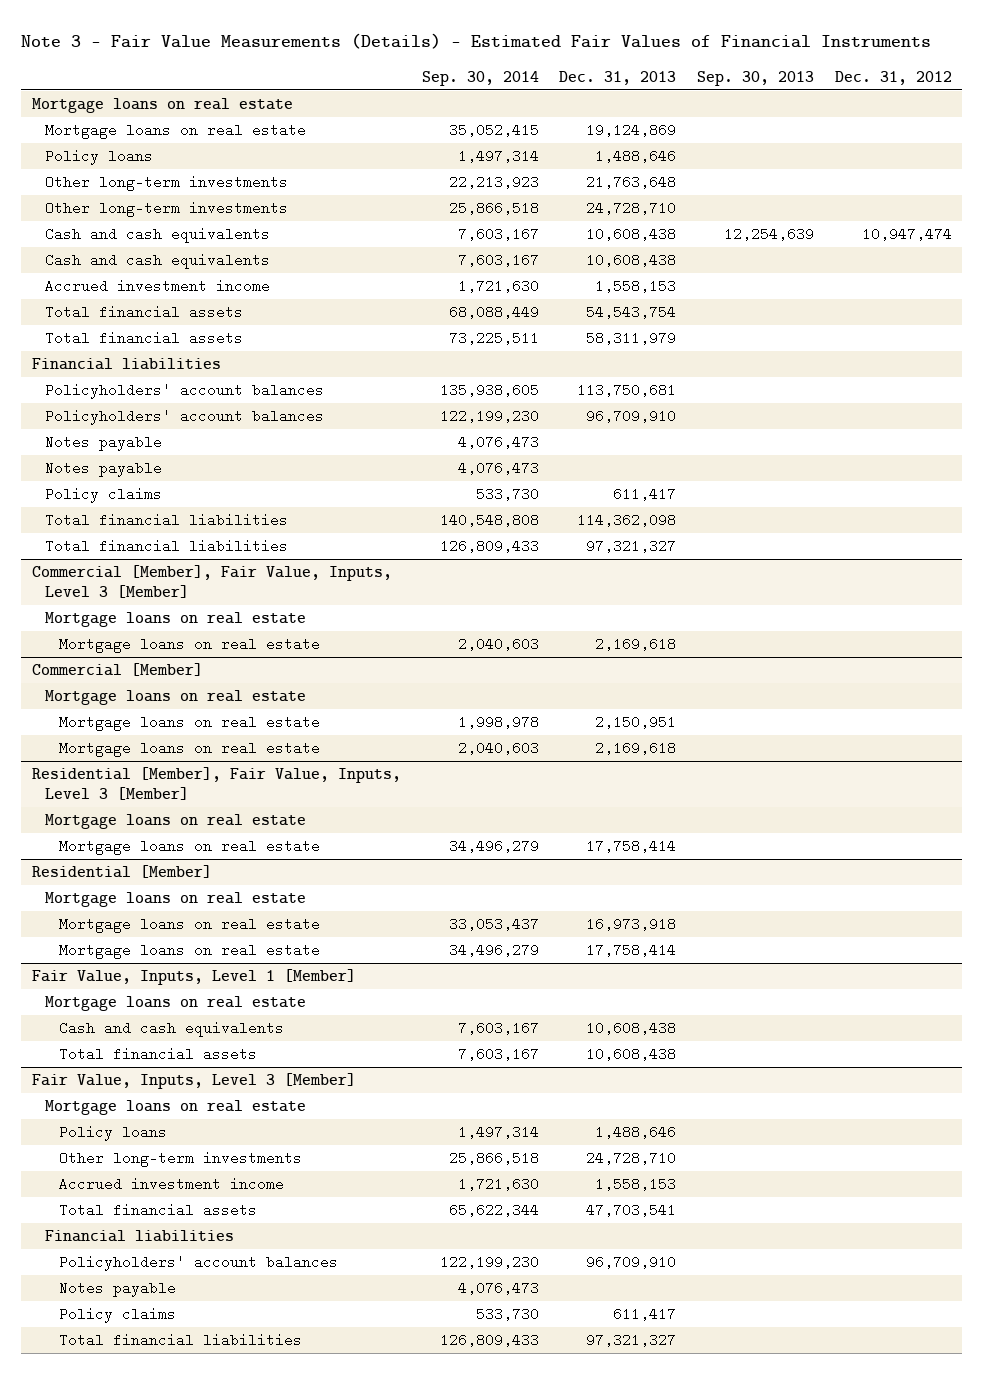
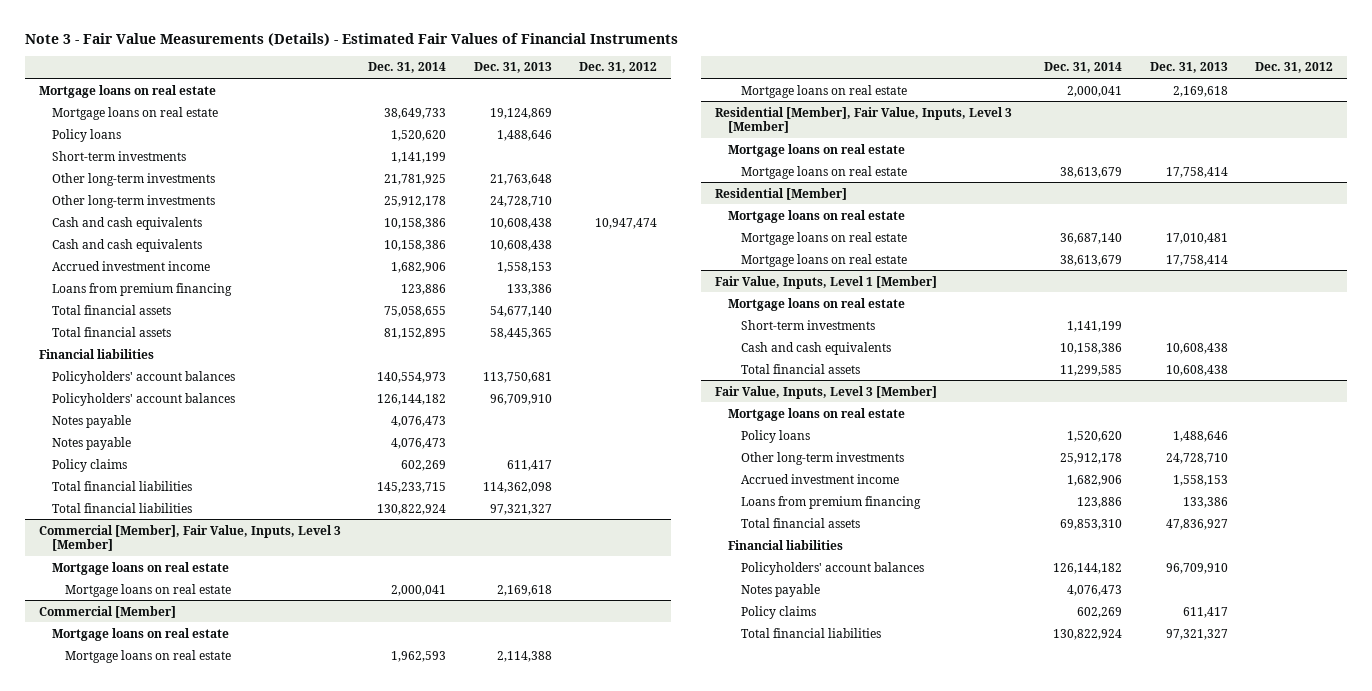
[421,70,539,86] Sep. 30, 2014 -> none
[697,70,815,86] Sep. 30, 2013 -> none
none -> [368,62,447,74] Dec. 31, 2014
none -> [51,150,186,161] Short-term investments
none -> [51,282,232,296] Loans from premium financing
[586,305,677,320] 54,543,754 -> [489,305,552,317] 54,677,140
[586,331,677,346] 58,311,979 -> [489,327,552,339] 58,445,365
[595,715,677,730] 2,150,951 -> [496,650,552,662] 2,114,388
[586,917,677,932] 16,973,918 -> [1165,232,1228,244] 17,010,481
none -> [741,319,876,330] Short-term investments
none -> [741,495,922,509] Loans from premium financing
[586,1203,677,1218] 47,703,541 -> [1165,518,1228,530] 47,836,927

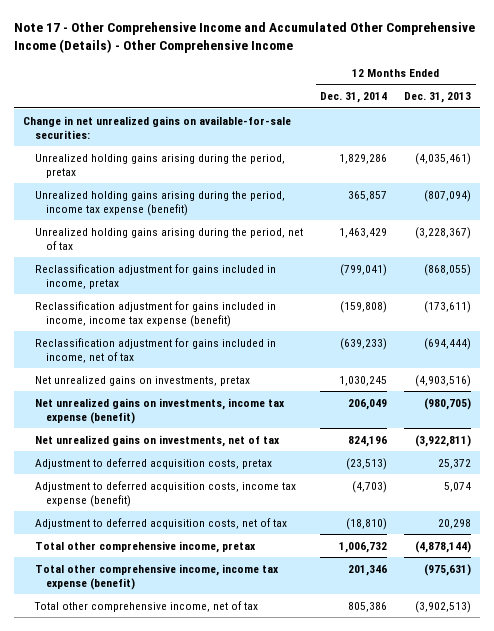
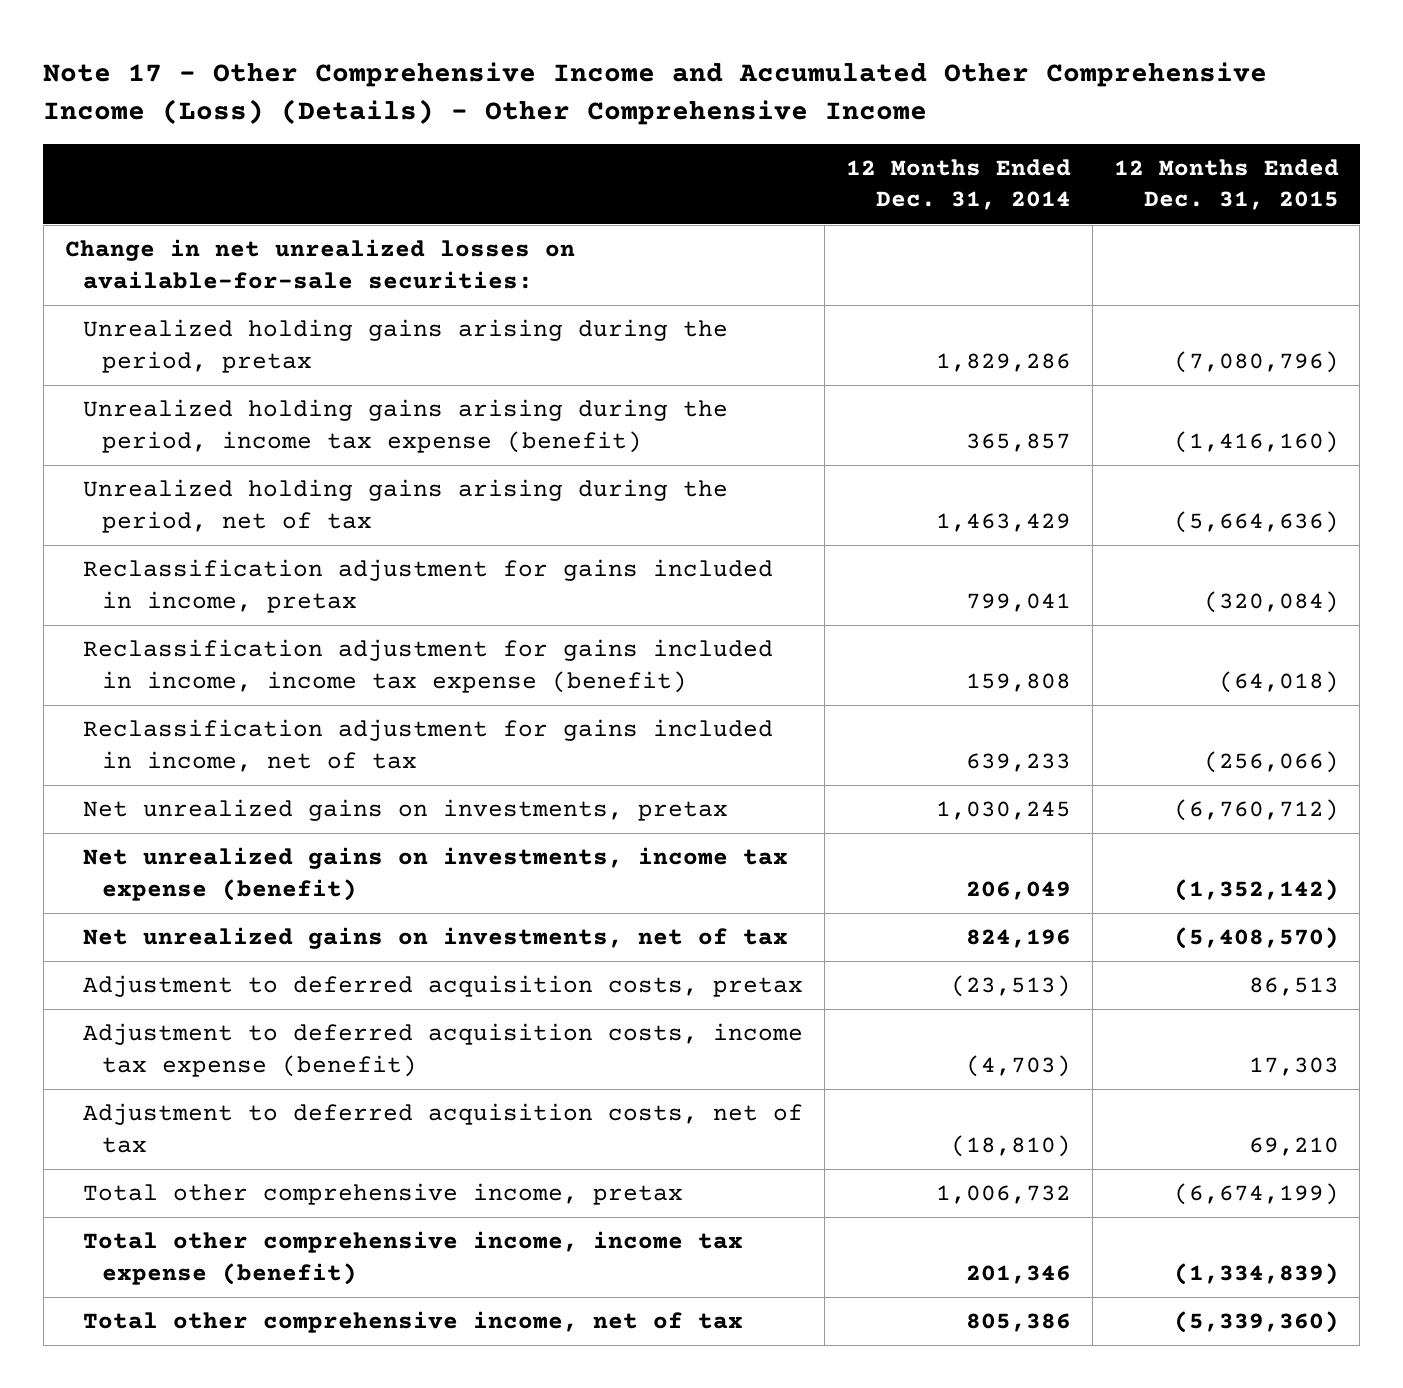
[14,22,476,54] Note 17 - Other Comprehensive Income and Accumulated Other Comprehensive Income (Details) - Other Comprehensive Income -> [43,62,1268,126] Note 17 - Other Comprehensive Income and Accumulated Other Comprehensive Income (Loss) (Details) - Other Comprehensive Income
[404,92,472,104] Dec. 31, 2013 -> none
none -> [1113,158,1339,211] 12 Months Ended Dec. 31, 2015
[23,115,292,139] Change in net unrealized gains on available-for-sale securities: -> [64,239,575,289] Change in net unrealized losses on available-for-sale securities:
[339,263,387,276] (799,041) -> [966,592,1072,612] 799,041
[339,300,387,313] (159,808) -> [966,672,1072,692] 159,808
[339,337,387,350] (639,233) -> [966,752,1072,772] 639,233

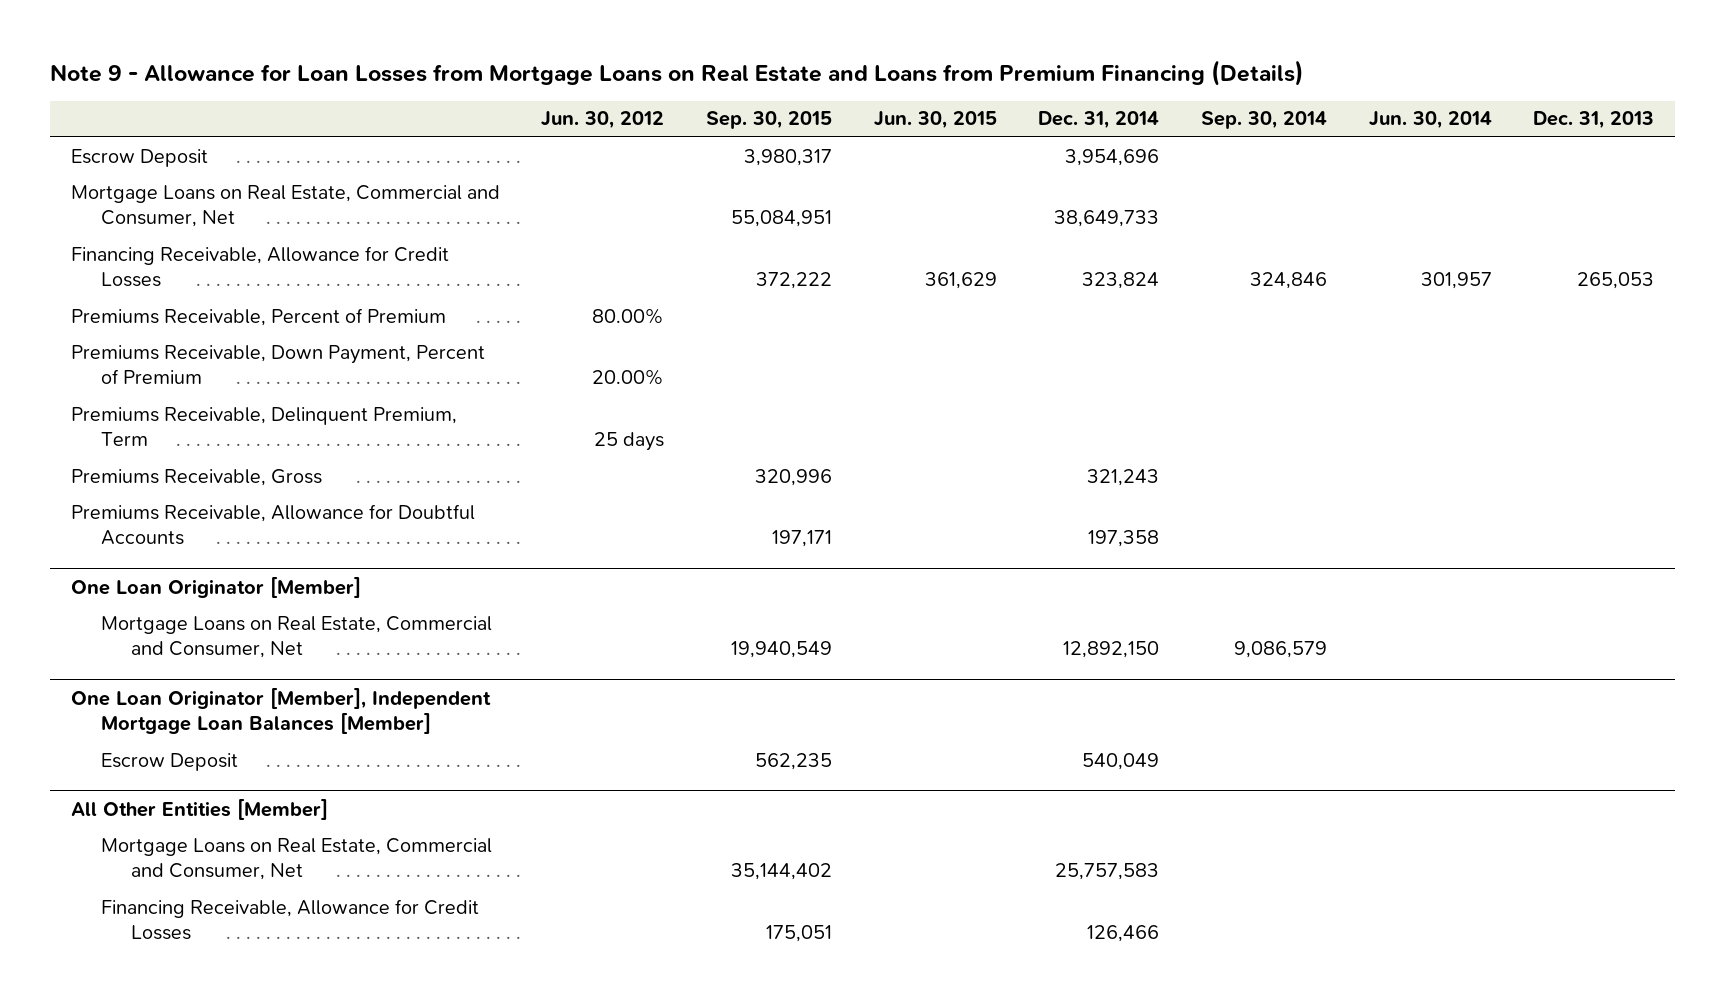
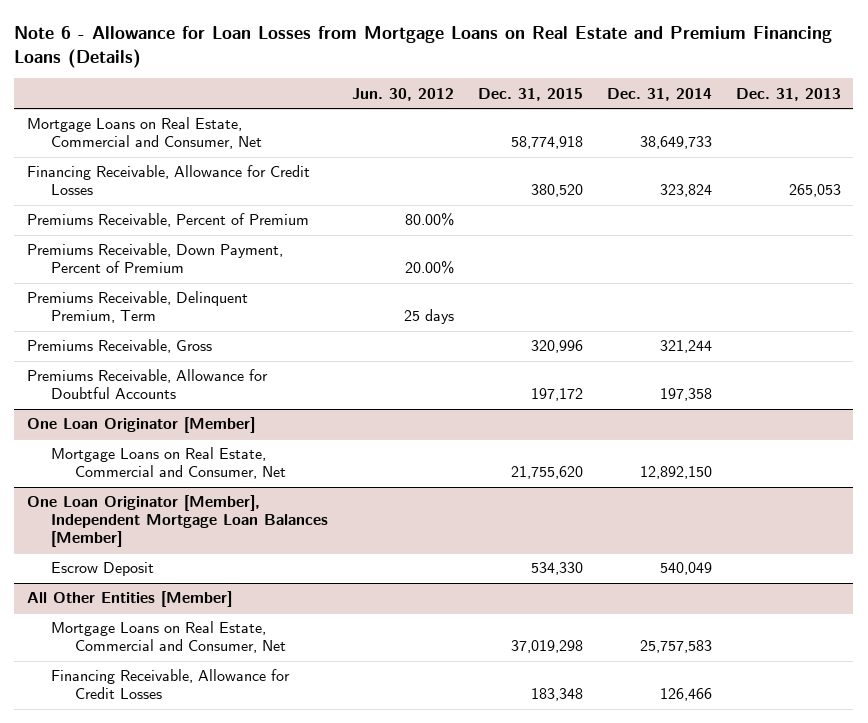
[49,59,1304,86] Note 9 - Allowance for Loan Losses from Mortgage Loans on Real Estate and Loans from Premium Financing (Details) -> [14,25,833,68] Note 6 - Allowance for Loan Losses from Mortgage Loans on Real Estate and Premium Financing Loans (Details)
[706,111,833,130] Sep. 30, 2015 -> none
[873,111,997,130] Jun. 30, 2015 -> none
[1200,111,1327,130] Sep. 30, 2014 -> none
[1368,111,1492,130] Jun. 30, 2014 -> none
none -> [477,87,583,101] Dec. 31, 2015
[70,148,208,167] Escrow Deposit -> none
[1087,468,1160,486] 321,243 -> [660,340,713,354] 321,244

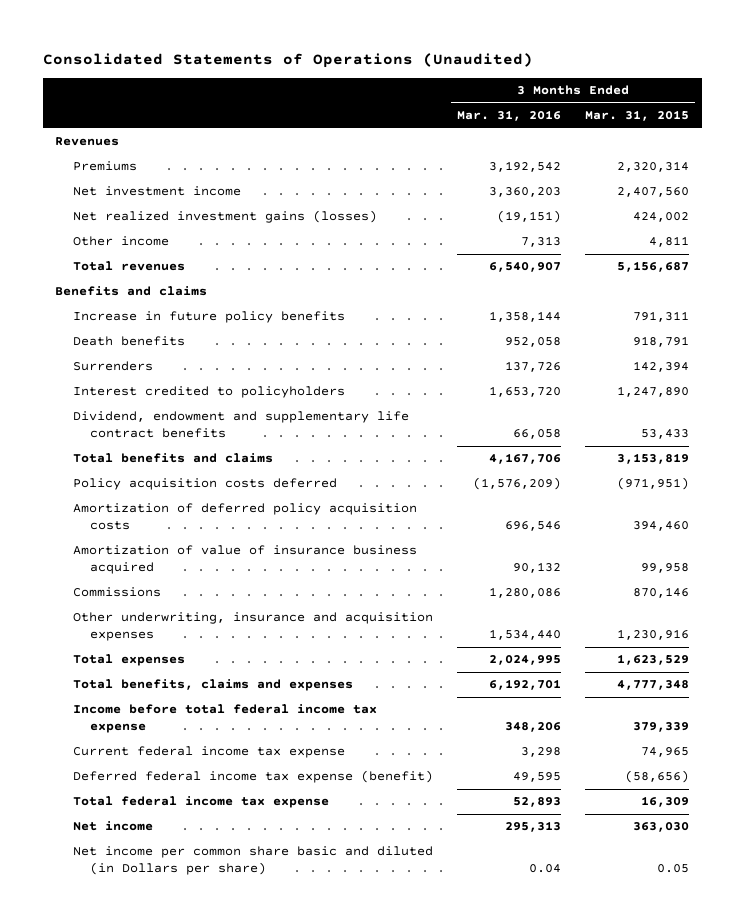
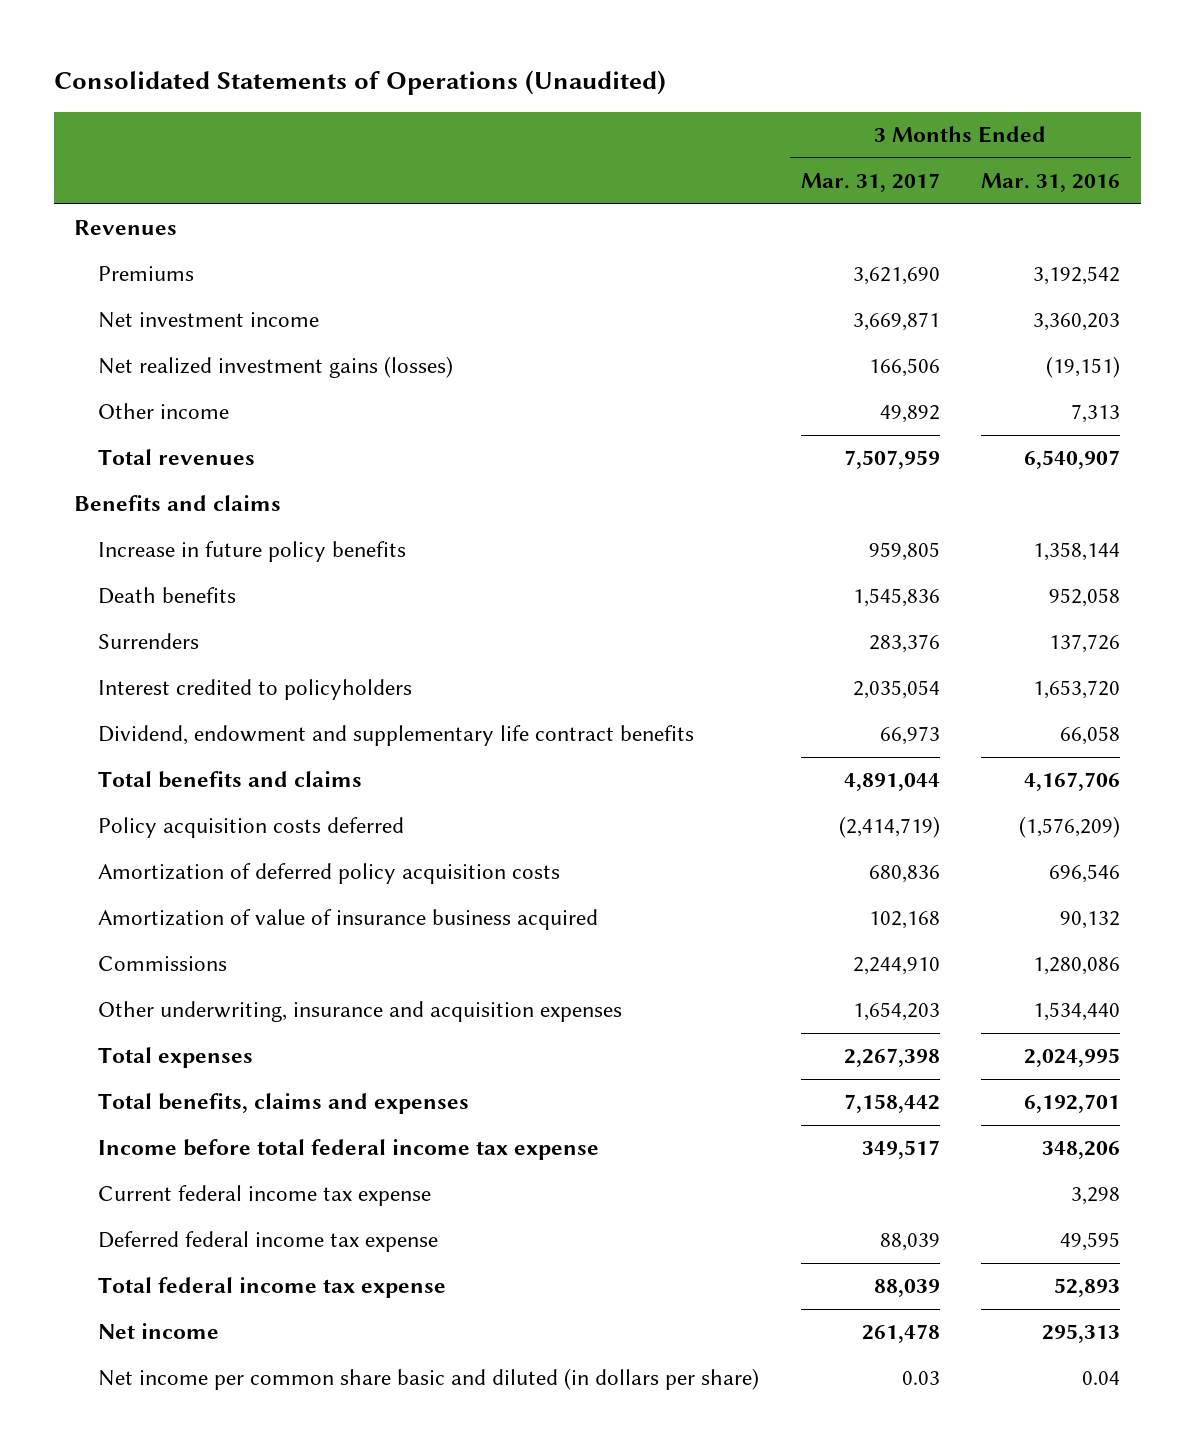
[585,110,690,122] Mar. 31, 2015 -> none
none -> [800,173,940,193] Mar. 31, 2017
[72,770,433,784] Deferred federal income tax expense (benefit) -> [97,1231,438,1253] Deferred federal income tax expense
[72,846,433,876] Net income per common share basic and diluted (in Dollars per share) -> [97,1368,759,1391] Net income per common share basic and diluted (in dollars per share)

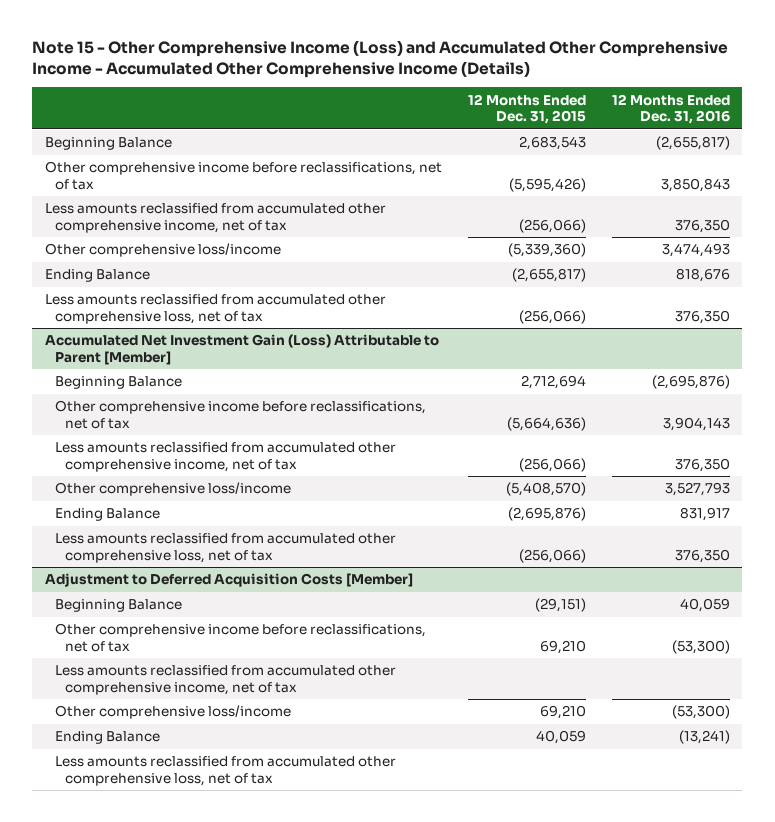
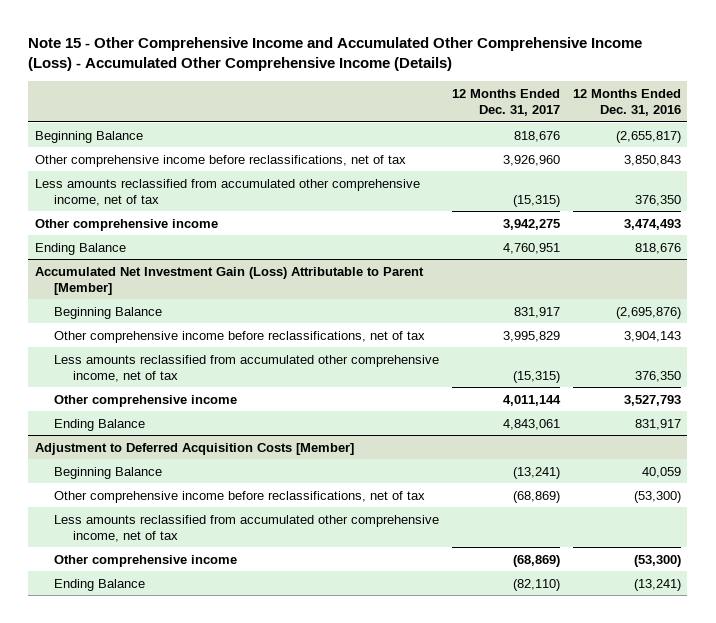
[32,40,729,78] Note 15 - Other Comprehensive Income (Loss) and Accumulated Other Comprehensive Income - Accumulated Other Comprehensive Income (Details) -> [28,37,643,72] Note 15 - Other Comprehensive Income and Accumulated Other Comprehensive Income (Loss) - Accumulated Other Comprehensive Income (Details)
[467,93,586,125] 12 Months Ended Dec. 31, 2015 -> none
none -> [451,88,560,116] 12 Months Ended Dec. 31, 2017
[45,243,282,258] Other comprehensive loss/income -> [34,218,218,231] Other comprehensive income
[45,294,387,325] Less amounts reclassified from accumulated other comprehensive loss, net of tax -> none
[55,482,292,497] Other comprehensive loss/income -> [53,394,237,407] Other comprehensive income
[55,533,397,564] Less amounts reclassified from accumulated other comprehensive loss, net of tax -> none
[55,705,292,720] Other comprehensive loss/income -> [53,554,237,567] Other comprehensive income
[55,756,397,787] Less amounts reclassified from accumulated other comprehensive loss, net of tax -> none

